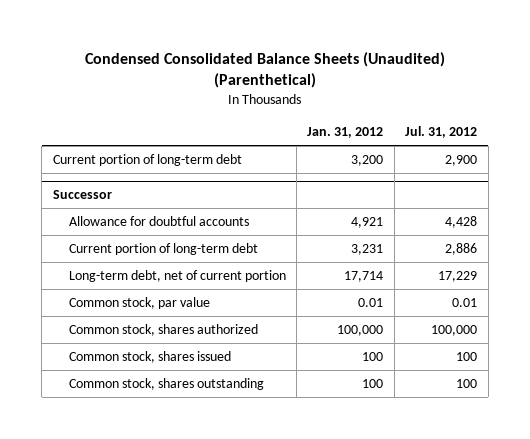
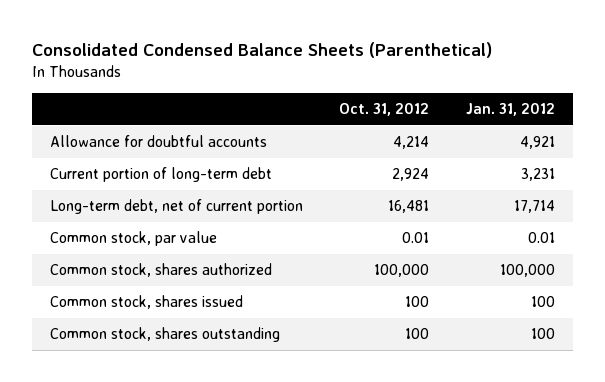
[85,51,446,89] Condensed Consolidated Balance Sheets (Unaudited) (Parenthetical) -> [31,42,492,59] Consolidated Condensed Balance Sheets (Parenthetical)
[405,126,478,139] Jul. 31, 2012 -> none
none -> [339,102,430,116] Oct. 31, 2012
[52,153,242,166] Current portion of long-term debt -> none
[52,190,112,200] Successor -> none

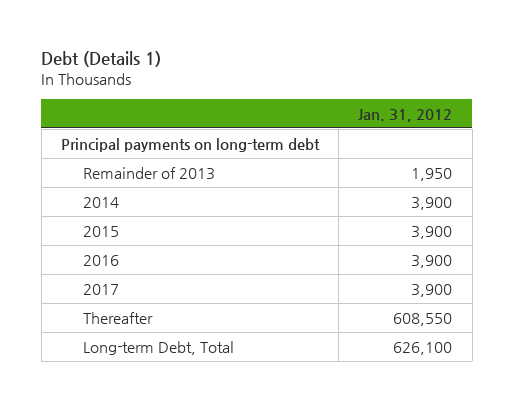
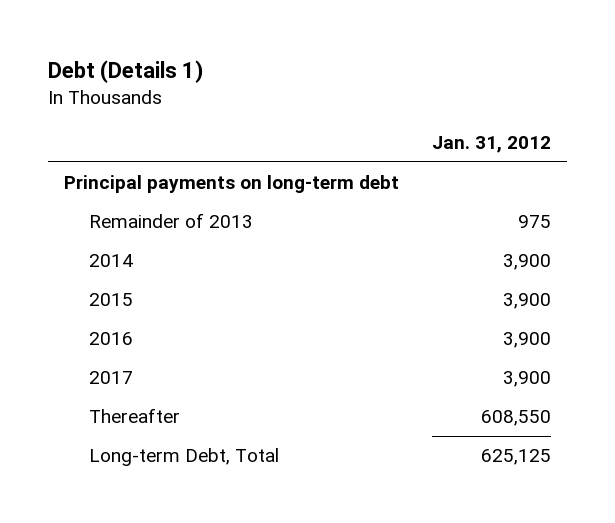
[411,167,453,181] 1,950 -> [517,215,551,229] 975
[393,341,453,355] 626,100 -> [480,449,551,466] 625,125

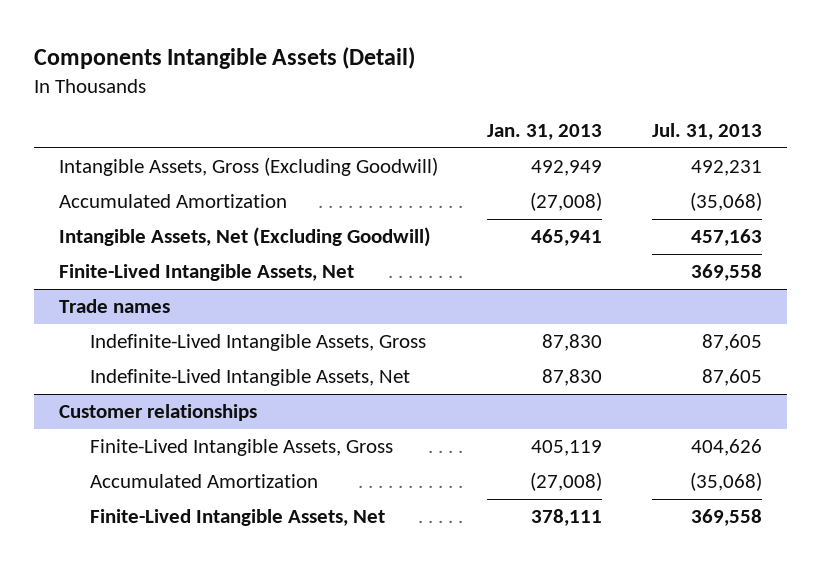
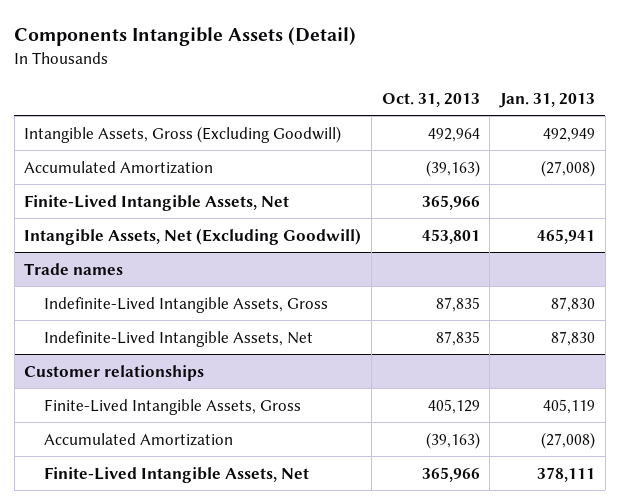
[652,122,763,140] Jul. 31, 2013 -> none
none -> [381,92,480,107] Oct. 31, 2013
[58,227,431,248] Intangible Assets, Net (Excluding Goodwill) -> [24,227,362,245] Intangible Assets, Net (Excluding Goodwill)

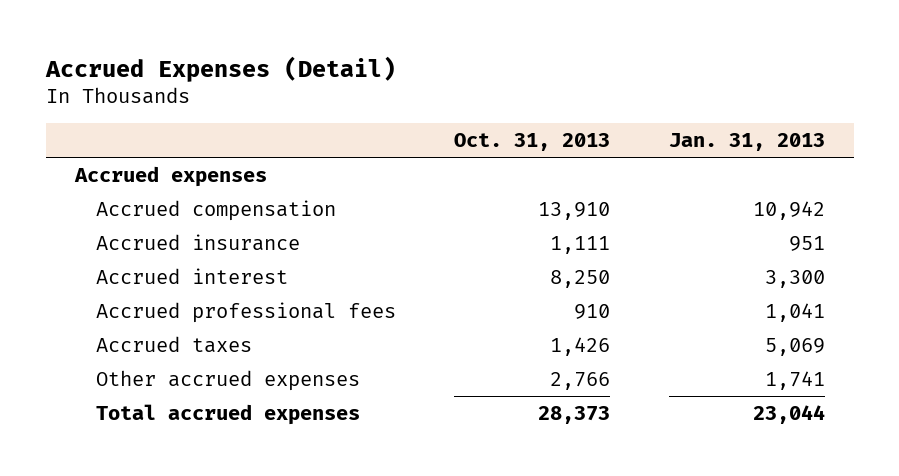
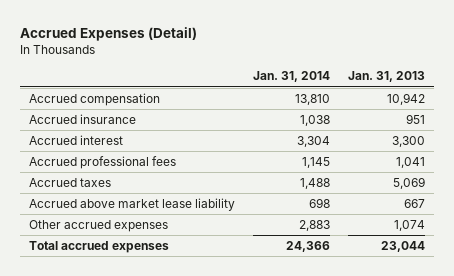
[454,133,611,152] Oct. 31, 2013 -> none
none -> [252,71,330,83] Jan. 31, 2014
[73,165,267,187] Accrued expenses -> none
none -> [28,197,235,211] Accrued above market lease liability
[764,370,825,390] 1,741 -> [394,219,426,231] 1,074

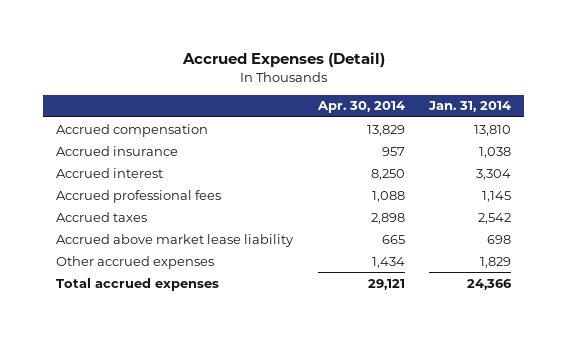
[348,71,426,83] Jan. 31, 2013 -> none
none -> [316,101,405,114] Apr. 30, 2014
[299,177,330,189] 1,488 -> [478,212,512,224] 2,542
[298,219,330,231] 2,883 -> [480,256,512,268] 1,829

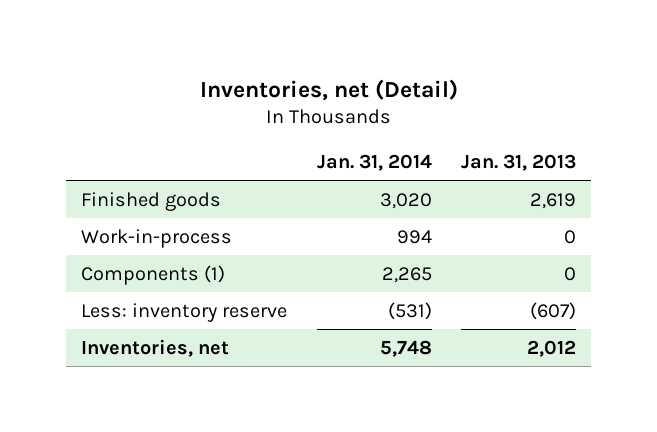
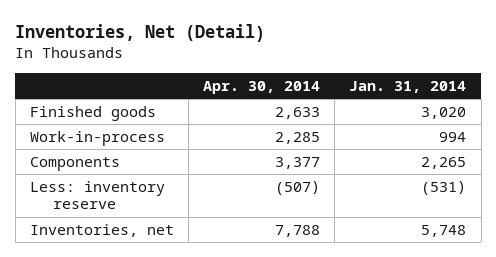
[199,78,458,101] Inventories, net (Detail) -> [15,24,266,43] Inventories, Net (Detail)
[461,153,577,171] Jan. 31, 2013 -> none
none -> [203,80,321,94] Apr. 30, 2014
[80,264,225,285] Components (1) -> [29,157,120,172] Components

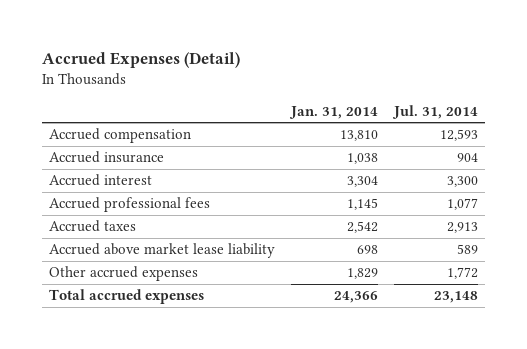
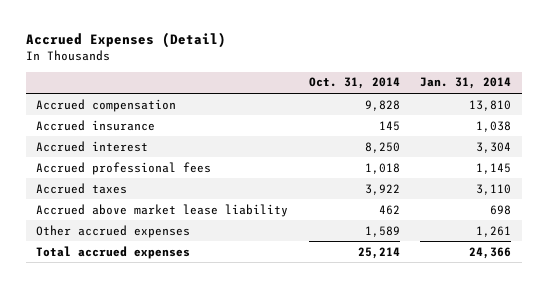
[391,104,478,119] Jul. 31, 2014 -> none
none -> [308,77,400,90] Oct. 31, 2014
[346,221,378,234] 2,542 -> [476,183,512,195] 3,110
[346,268,378,280] 1,829 -> [476,225,512,237] 1,261

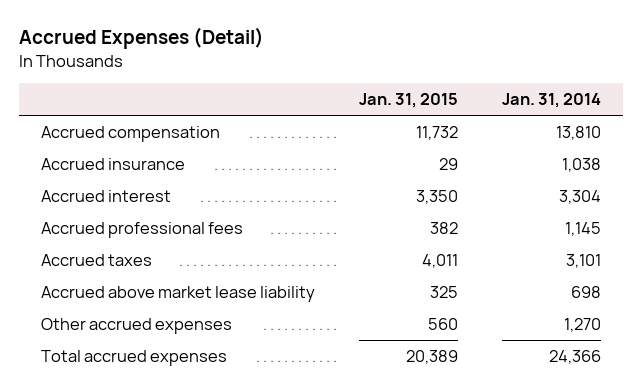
[308,77,400,90] Oct. 31, 2014 -> none
none -> [358,93,458,109] Jan. 31, 2015
[476,183,512,195] 3,110 -> [565,253,601,268] 3,101
[476,225,512,237] 1,261 -> [563,317,601,332] 1,270

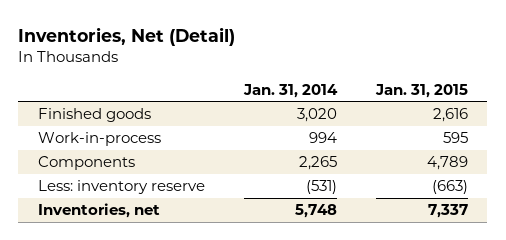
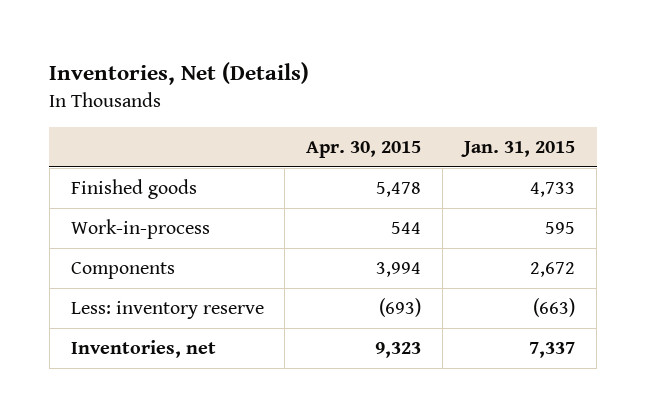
[18,26,236,46] Inventories, Net (Detail) -> [49,62,310,86] Inventories, Net (Details)
[242,83,338,98] Jan. 31, 2014 -> none
none -> [306,141,422,159] Apr. 30, 2015
[432,108,468,123] 2,616 -> [530,182,576,198] 4,733
[426,156,468,171] 4,789 -> [530,262,576,278] 2,672

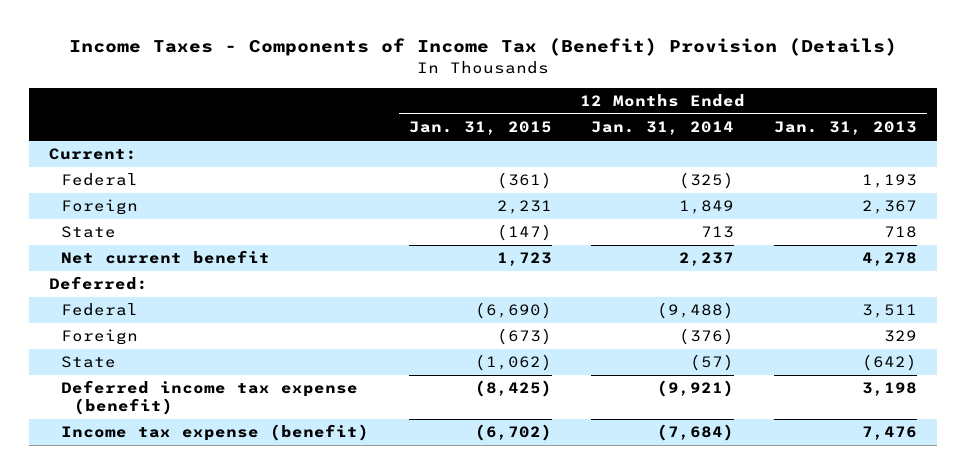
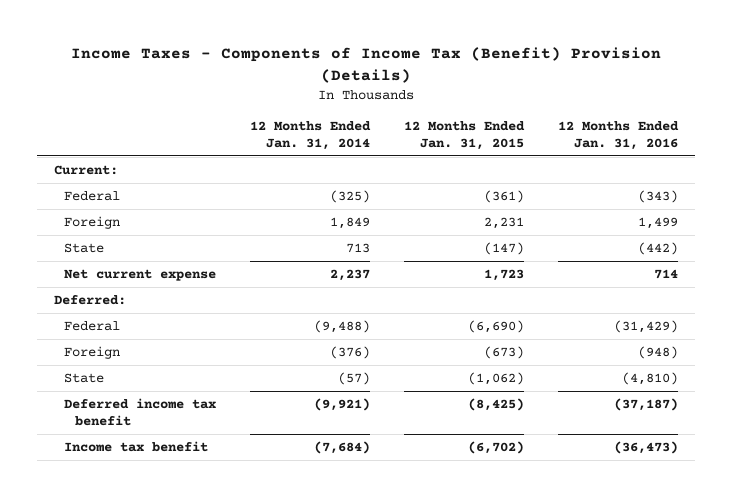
[774,121,918,136] Jan. 31, 2013 -> none
none -> [557,120,679,150] 12 Months Ended Jan. 31, 2016
[61,250,271,265] Net current benefit -> [64,268,217,281] Net current expense
[61,380,359,416] Deferred income tax expense (benefit) -> [64,397,217,427] Deferred income tax benefit
[61,424,370,442] Income tax expense (benefit) -> [64,440,209,452] Income tax benefit

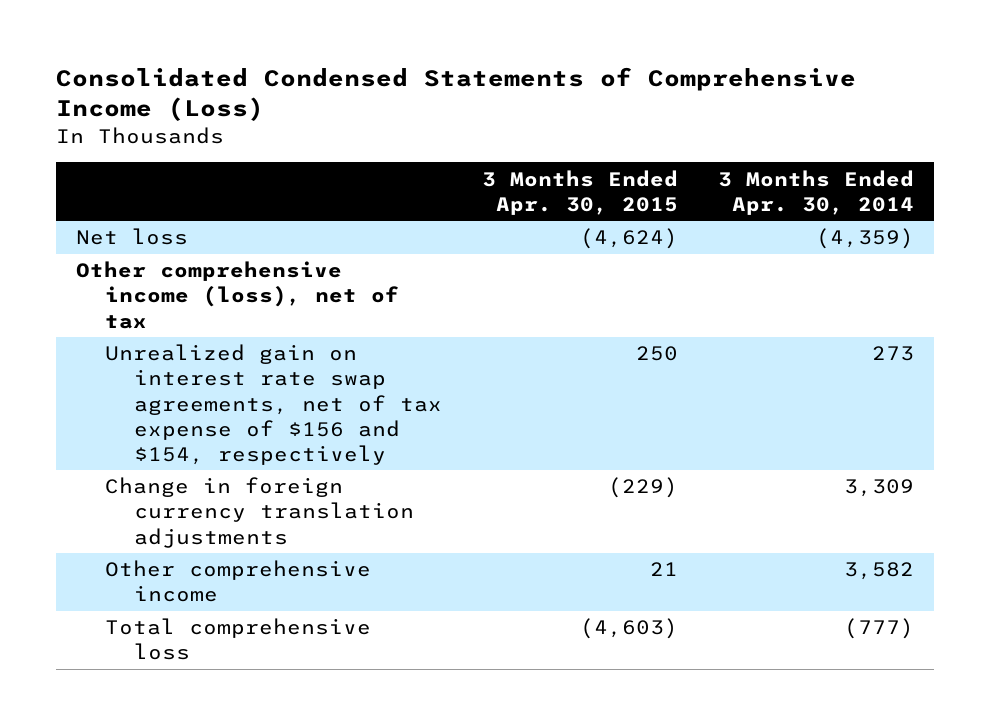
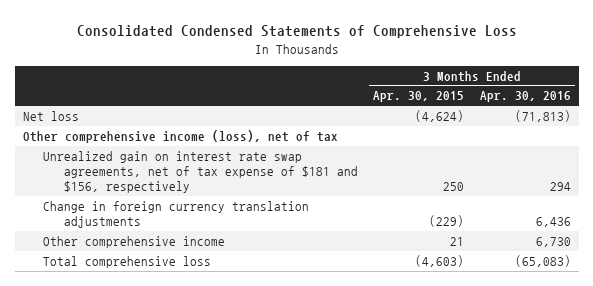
[55,67,856,122] Consolidated Condensed Statements of Comprehensive Income (Loss) -> [76,25,517,39] Consolidated Condensed Statements of Comprehensive Loss
[717,169,914,215] 3 Months Ended Apr. 30, 2014 -> none
none -> [479,91,571,103] Apr. 30, 2016
[105,344,443,465] Unrealized gain on interest rate swap agreements, net of tax expense of $156 and $154, respectively -> [43,151,358,194] Unrealized gain on interest rate swap agreements, net of tax expense of $181 and $156, respectively

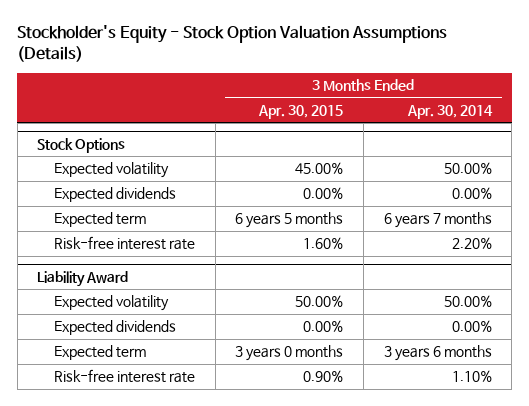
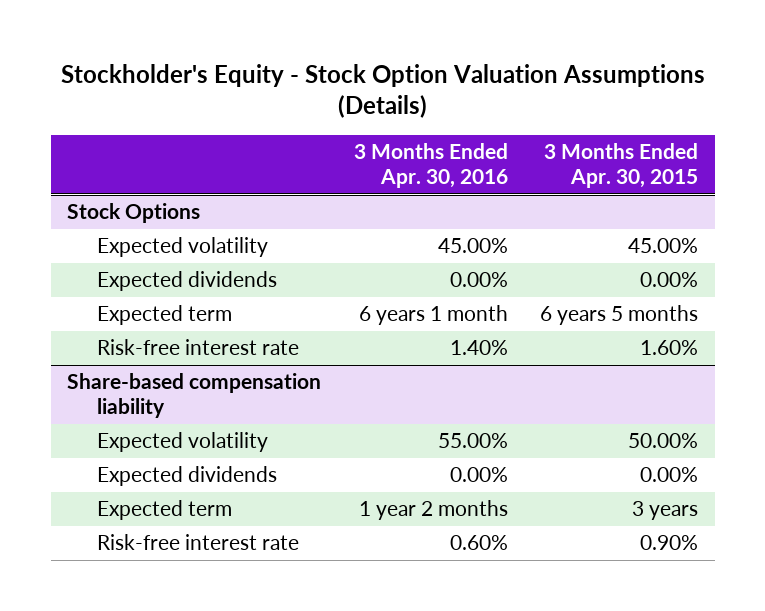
[406,104,493,119] Apr. 30, 2014 -> none
none -> [353,143,508,189] 3 Months Ended Apr. 30, 2016
[37,270,129,287] Liability Award -> none
none -> [67,373,322,419] Share-based compensation liability
[235,345,344,362] 3 years 0 months -> [632,501,699,521] 3 years

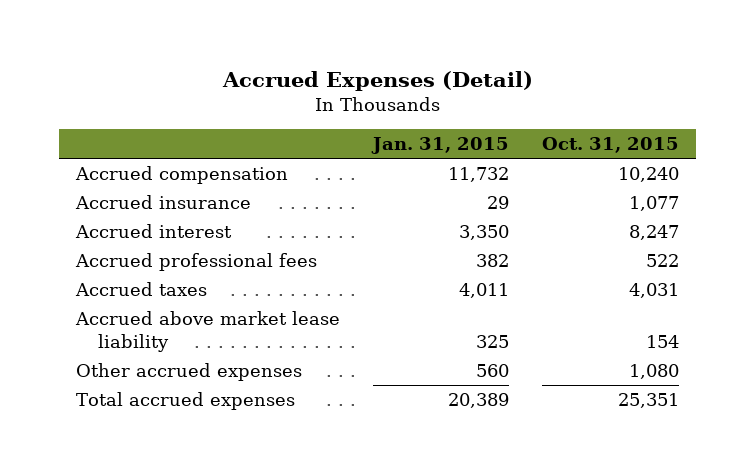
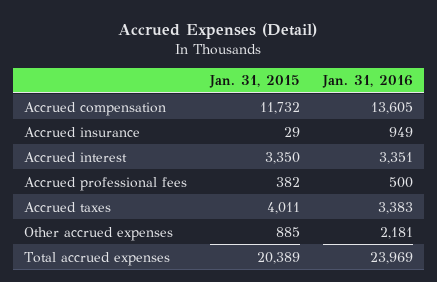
[542,136,680,153] Oct. 31, 2015 -> none
none -> [321,75,413,89] Jan. 31, 2016
[74,311,340,352] Accrued above market lease liability -> none
[476,364,510,378] 560 -> [275,226,300,237] 885

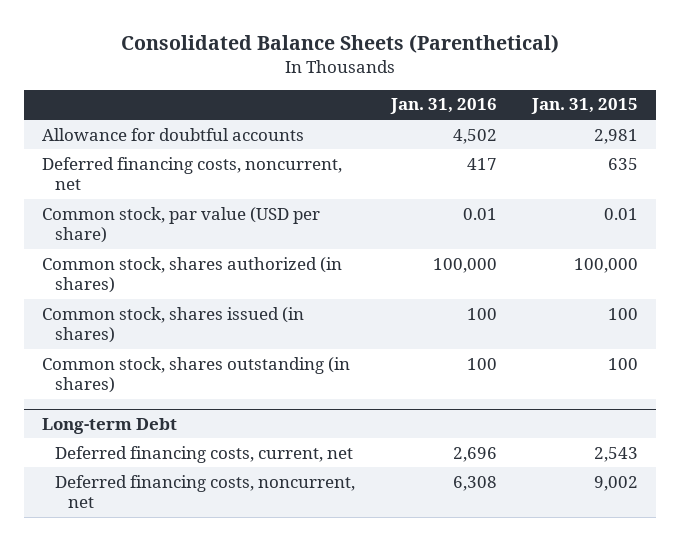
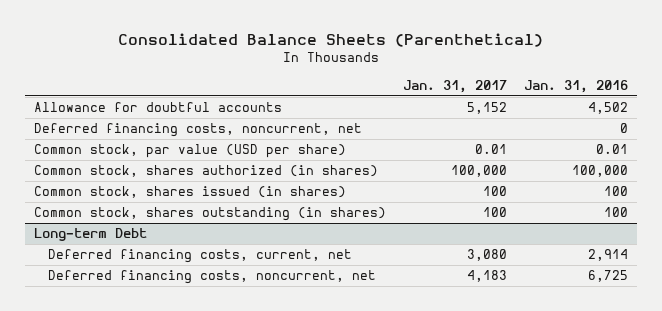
[531,98,639,115] Jan. 31, 2015 -> none
none -> [403,79,508,93] Jan. 31, 2017
[466,157,497,170] 417 -> [620,123,629,134] 0
[452,446,497,462] 2,696 -> [588,249,629,262] 2,914
[452,475,497,491] 6,308 -> [588,270,629,283] 6,725

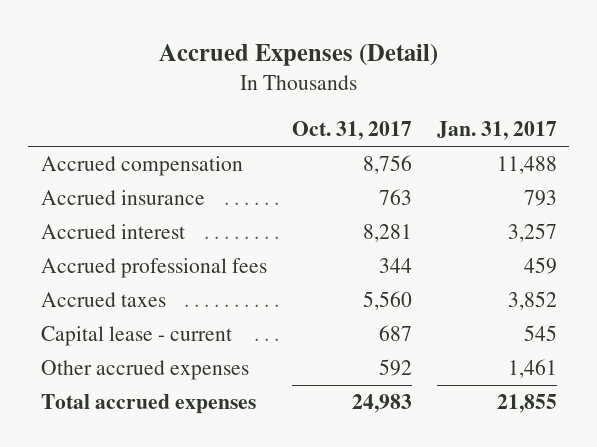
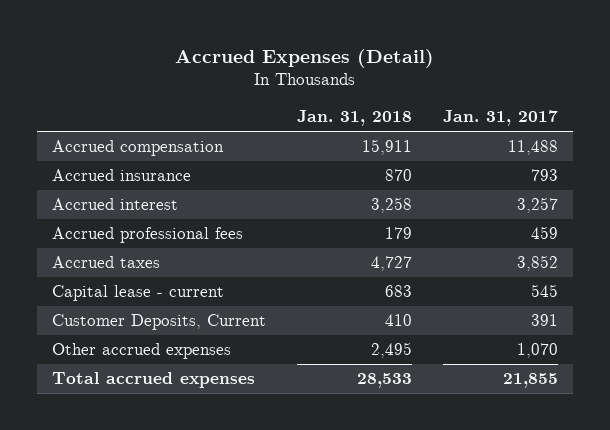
[291,121,412,141] Oct. 31, 2017 -> none
none -> [297,110,413,127] Jan. 31, 2018
none -> [52,314,267,331] Customer Deposits, Current
[507,359,557,379] 1,461 -> [516,343,558,359] 1,070

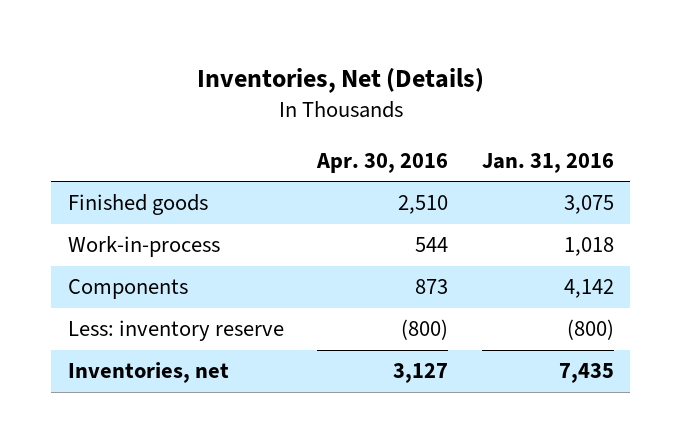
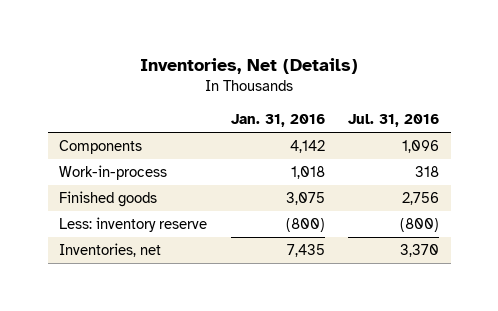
[316,152,449,173] Apr. 30, 2016 -> none
none -> [348,114,440,128] Jul. 31, 2016
[68,236,221,258] Work-in-process -> [59,164,168,180] Work-in-process
[68,194,209,216] Finished goods -> [59,190,158,207] Finished goods

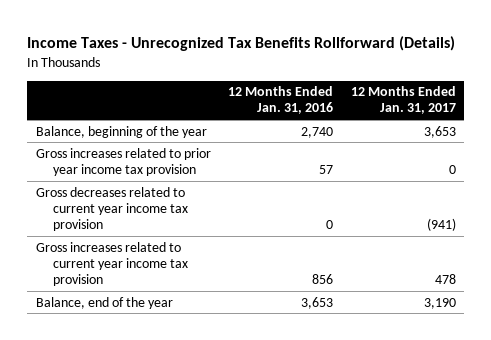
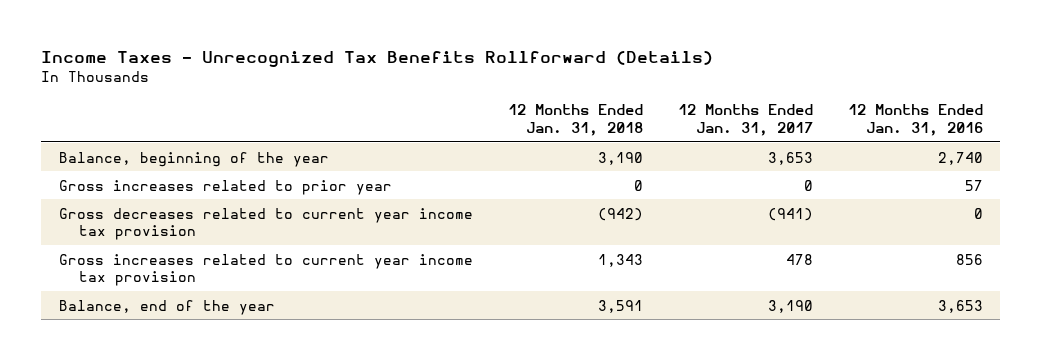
none -> [507,104,643,136] 12 Months Ended Jan. 31, 2018
[35,147,211,176] Gross increases related to prior year income tax provision -> [58,179,392,195] Gross increases related to prior year

